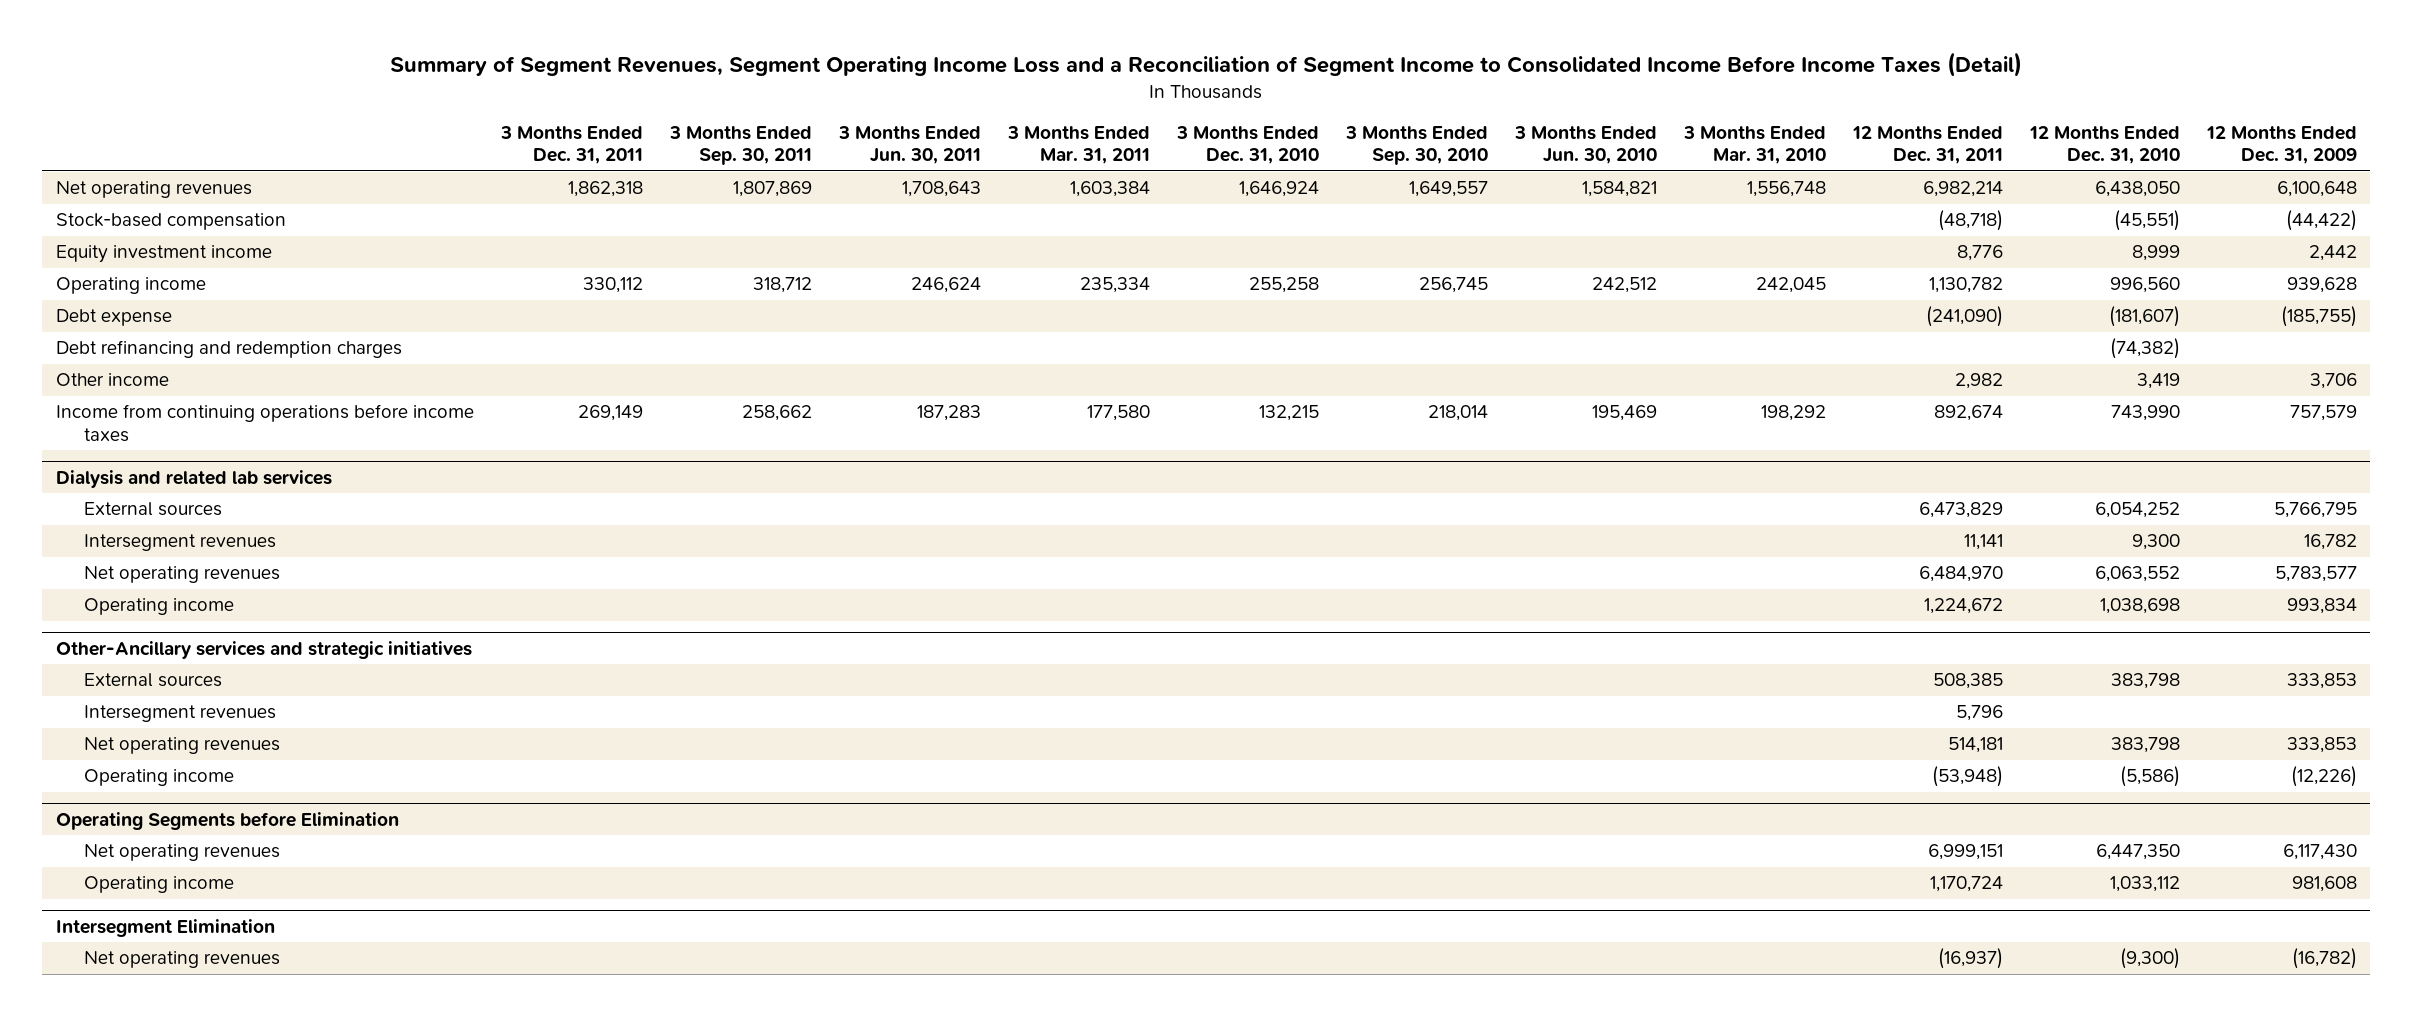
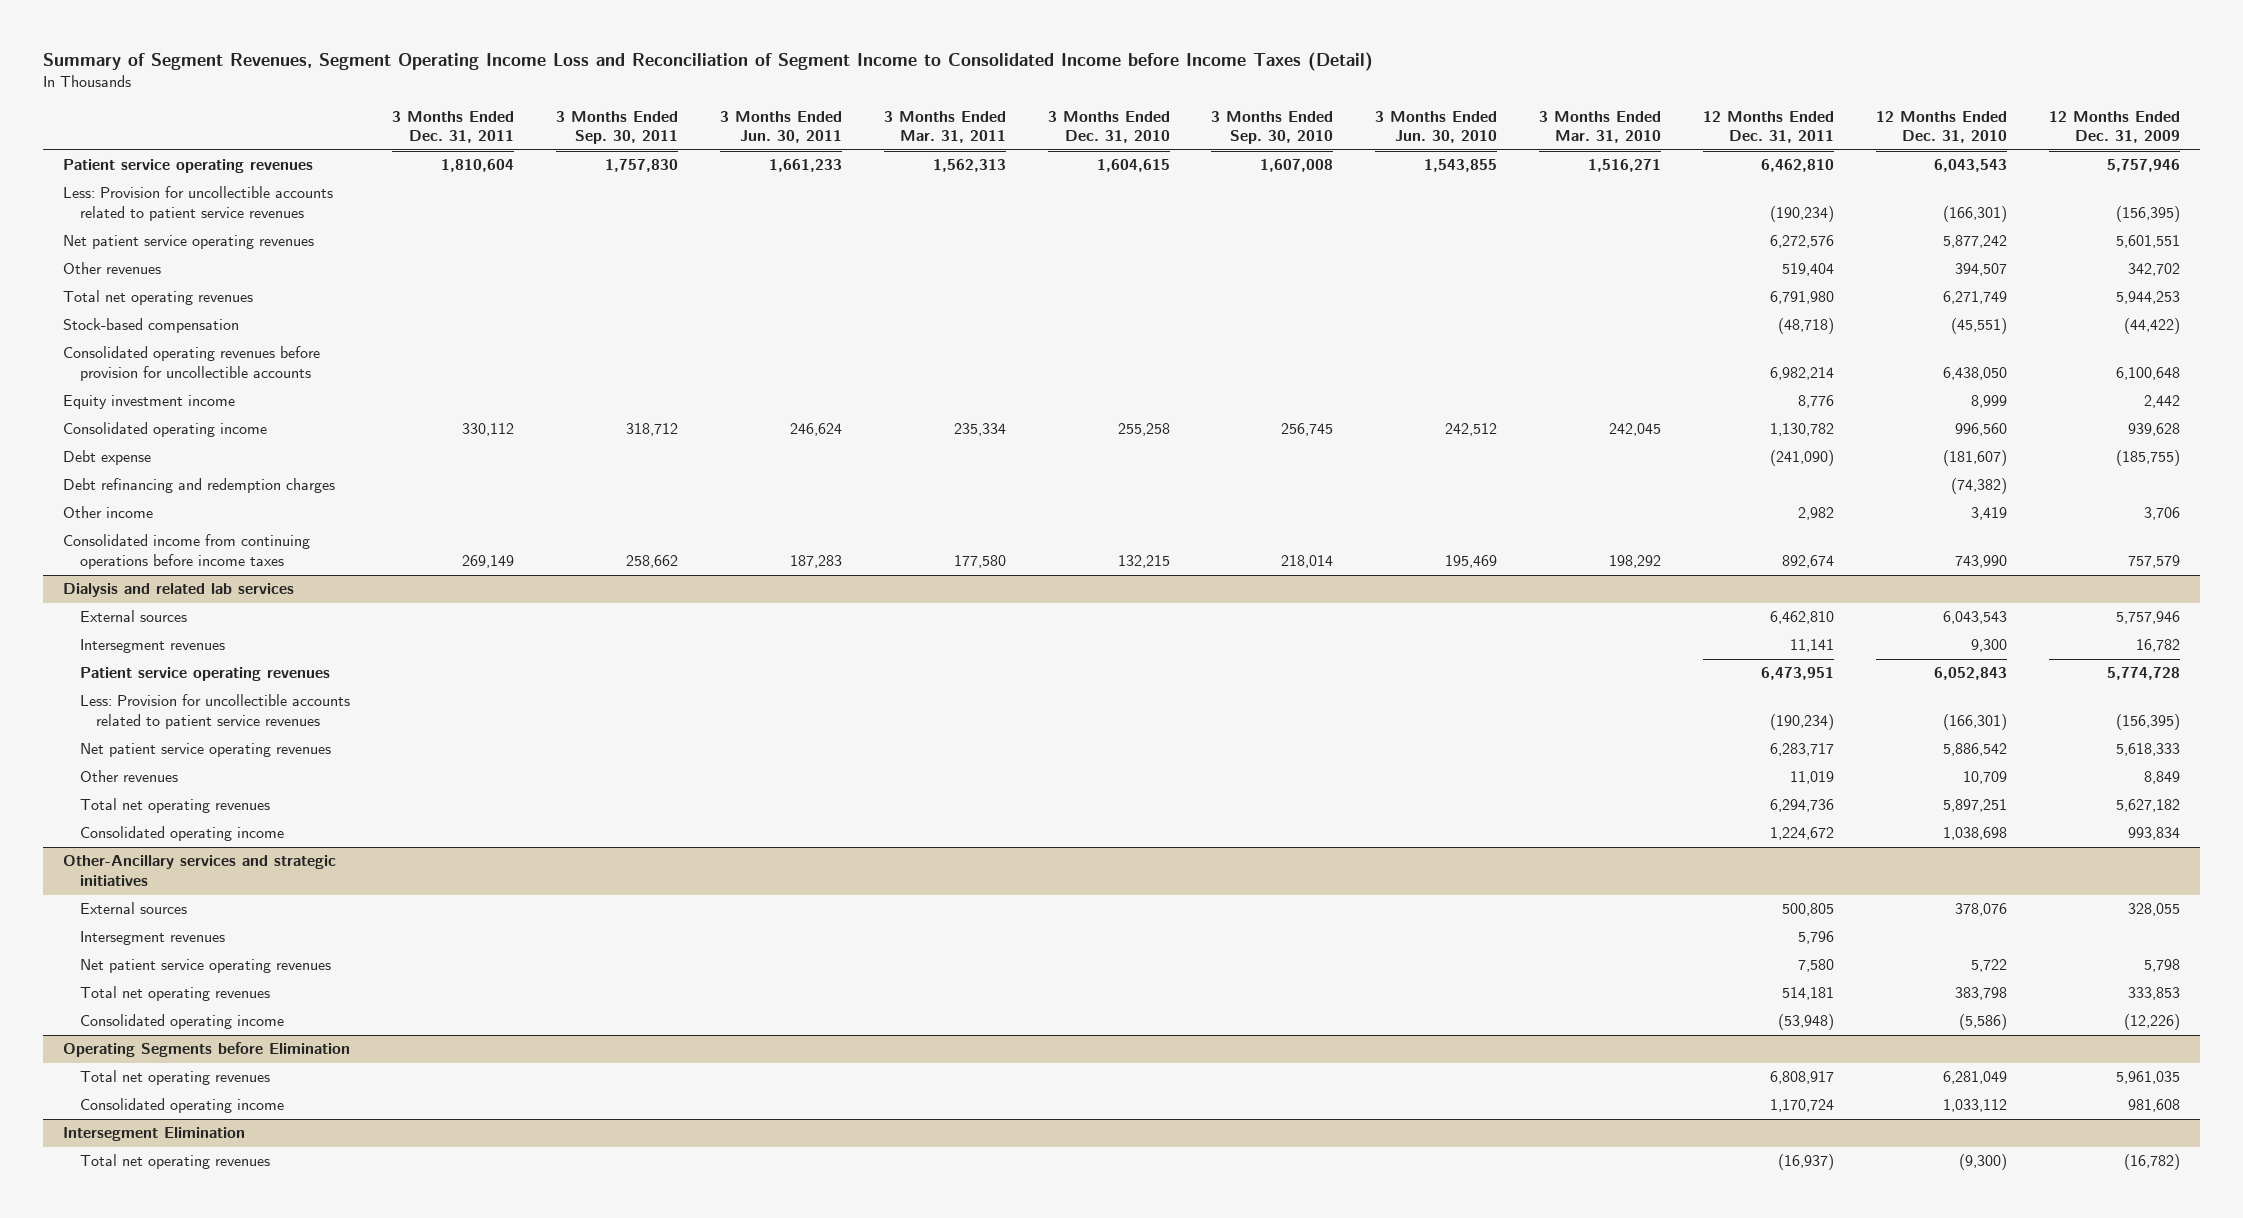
[390,51,2023,77] Summary of Segment Revenues, Segment Operating Income Loss and a Reconciliation of Segment Income to Consolidated Income Before Income Taxes (Detail) -> [42,52,1373,72] Summary of Segment Revenues, Segment Operating Income Loss and Reconciliation of Segment Income to Consolidated Income before Income Taxes (Detail)
[55,181,252,199] Net operating revenues -> [63,159,314,174] Patient service operating revenues
[567,181,643,198] 1,862,318 -> [441,159,515,173] 1,810,604
[732,181,812,198] 1,807,869 -> [605,159,679,173] 1,757,830
[901,181,981,198] 1,708,643 -> [768,159,842,173] 1,661,233
[1069,181,1150,198] 1,603,384 -> [932,159,1006,173] 1,562,313
[1238,181,1319,198] 1,646,924 -> [1096,159,1170,173] 1,604,615
[1408,181,1488,198] 1,649,557 -> [1260,159,1334,173] 1,607,008
[1581,181,1657,198] 1,584,821 -> [1424,159,1498,173] 1,543,855
[1746,181,1826,198] 1,556,748 -> [1588,159,1662,173] 1,516,271
[1922,181,2003,198] 6,982,214 -> [1760,159,1834,173] 6,462,810
[2094,181,2180,198] 6,438,050 -> [1933,159,2007,173] 6,043,543
[2276,181,2357,198] 6,100,648 -> [2106,159,2180,173] 5,757,946
none -> [63,186,334,221] Less: Provision for uncollectible accounts related to patient service revenues
none -> [63,235,315,250] Net patient service operating revenues
none -> [63,262,162,275] Other revenues
none -> [63,290,254,306] Total net operating revenues
none -> [63,346,321,381] Consolidated operating revenues before provision for uncollectible accounts
[55,277,206,295] Operating income -> [63,422,268,438] Consolidated operating income
[55,404,474,442] Income from continuing operations before income taxes -> [63,534,311,569] Consolidated income from continuing operations before income taxes
[1918,502,2003,519] 6,473,829 -> [1769,611,1834,625] 6,462,810
[2094,502,2180,519] 6,054,252 -> [1942,611,2007,625] 6,043,543
[2273,502,2357,519] 5,766,795 -> [2115,611,2180,625] 5,757,946
[83,566,280,584] Net operating revenues -> [79,667,330,682] Patient service operating revenues
[1918,566,2003,583] 6,484,970 -> [1760,667,1834,681] 6,473,951
[2094,566,2180,583] 6,063,552 -> [1933,667,2007,681] 6,052,843
[2274,566,2357,583] 5,783,577 -> [2106,667,2180,681] 5,774,728
none -> [79,694,350,729] Less: Provision for uncollectible accounts related to patient service revenues
none -> [79,743,331,758] Net patient service operating revenues
none -> [79,770,178,783] Other revenues
none -> [79,798,270,814] Total net operating revenues
[83,598,234,616] Operating income -> [79,826,284,842] Consolidated operating income
[1932,673,2003,690] 508,385 -> [1781,903,1834,917] 500,805
[2110,673,2180,690] 383,798 -> [1954,903,2007,917] 378,076
[2286,673,2357,690] 333,853 -> [2127,903,2180,917] 328,055
none -> [79,959,331,974] Net patient service operating revenues
[83,737,280,755] Net operating revenues -> [79,986,270,1002] Total net operating revenues
[83,769,234,787] Operating income -> [79,1014,284,1030] Consolidated operating income
[83,844,280,862] Net operating revenues -> [79,1070,270,1086] Total net operating revenues
[1927,844,2003,861] 6,999,151 -> [1769,1071,1834,1085] 6,808,917
[2095,844,2180,861] 6,447,350 -> [1942,1071,2007,1085] 6,281,049
[2282,844,2357,861] 6,117,430 -> [2115,1071,2180,1085] 5,961,035
[83,876,234,894] Operating income -> [79,1098,284,1114] Consolidated operating income
[83,951,280,969] Net operating revenues -> [79,1154,270,1170] Total net operating revenues

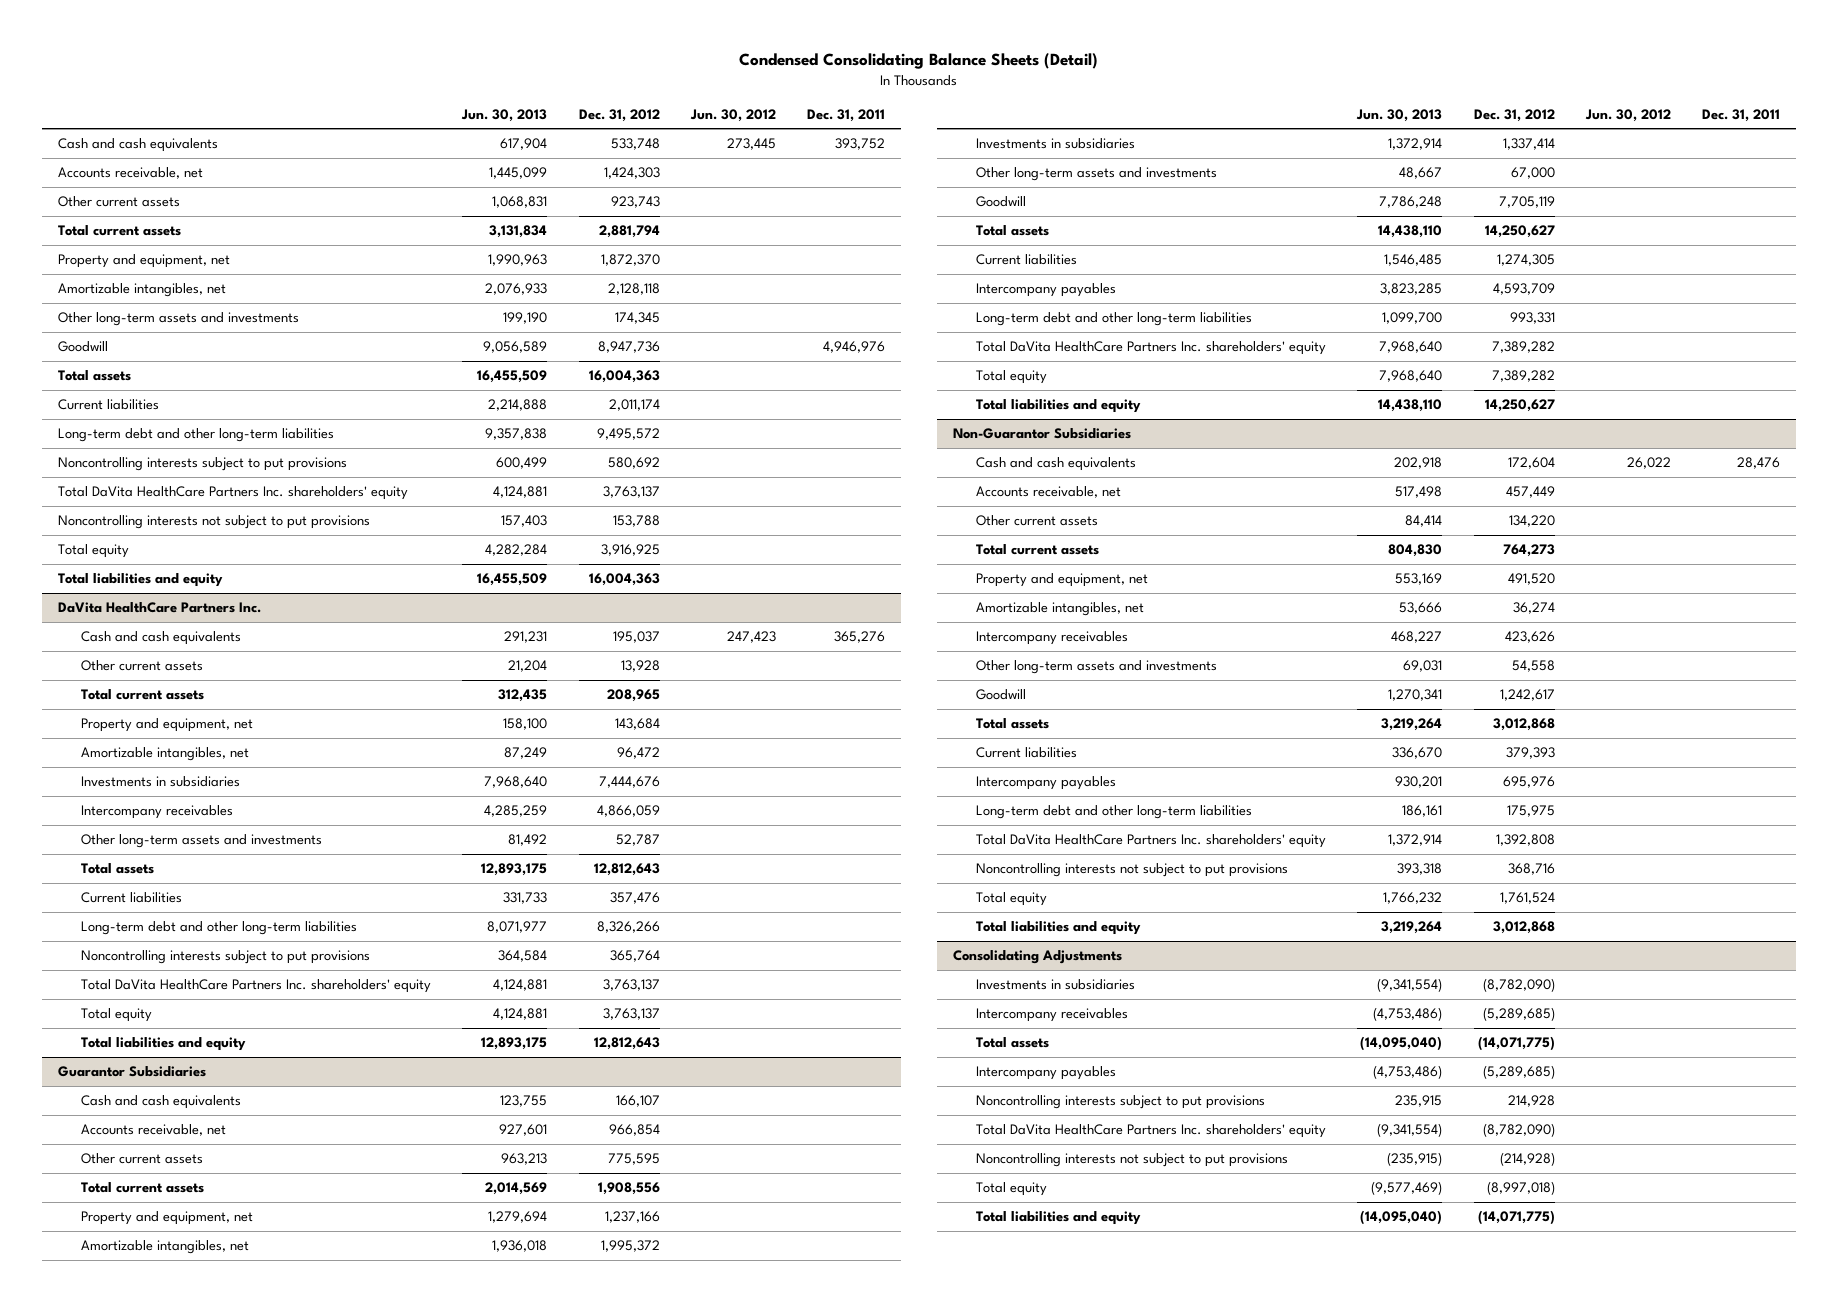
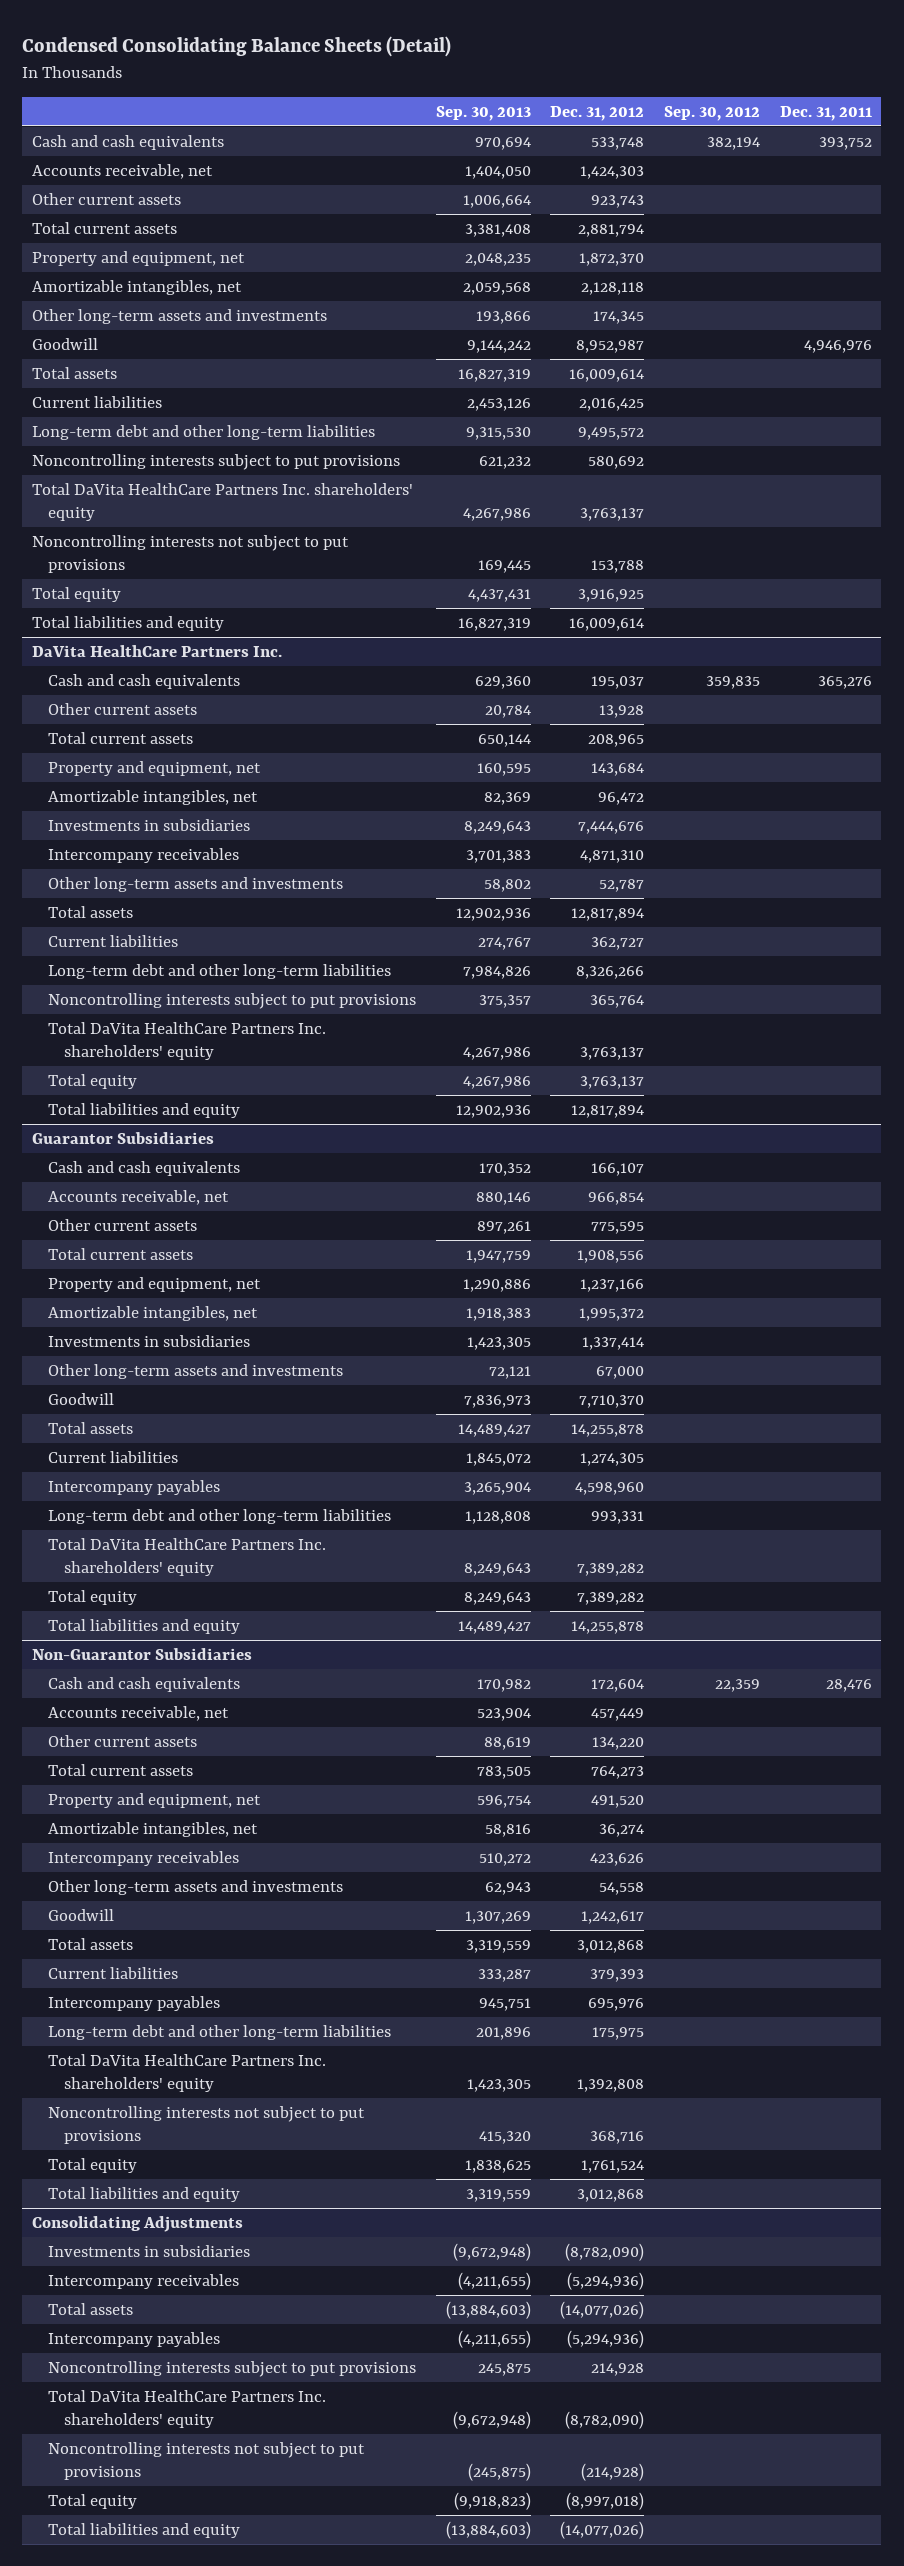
[461,108,548,122] Jun. 30, 2013 -> none
[689,108,776,122] Jun. 30, 2012 -> none
none -> [435,105,531,121] Sep. 30, 2013
none -> [664,105,761,121] Sep. 30, 2012
[597,341,660,354] 8,947,736 -> [576,339,645,353] 8,952,987
[588,370,660,384] 16,004,363 -> [569,368,645,382] 16,009,614
[608,399,660,412] 2,011,174 -> [579,397,645,411] 2,016,425
[588,573,660,587] 16,004,363 -> [569,617,645,631] 16,009,614
[596,805,660,818] 4,866,059 -> [580,849,645,863] 4,871,310
[593,863,660,877] 12,812,643 -> [571,907,645,921] 12,817,894
[609,892,660,905] 357,476 -> [591,936,645,950] 362,727
[593,1037,660,1051] 12,812,643 -> [571,1104,645,1118] 12,817,894
[1498,196,1555,209] 7,705,119 -> [579,1394,645,1408] 7,710,370
[1484,225,1555,239] 14,250,627 -> [571,1423,645,1437] 14,255,878
[1492,283,1555,296] 4,593,709 -> [575,1481,645,1495] 4,598,960
[1484,399,1555,413] 14,250,627 -> [571,1620,645,1634] 14,255,878
[1482,1007,1555,1022] (5,289,685) -> [567,2271,645,2290] (5,294,936)
[1477,1036,1555,1052] (14,071,775) -> [560,2300,645,2319] (14,077,026)
[1482,1065,1555,1080] (5,289,685) -> [567,2329,645,2348] (5,294,936)
[1477,1210,1555,1226] (14,071,775) -> [560,2520,645,2539] (14,077,026)

